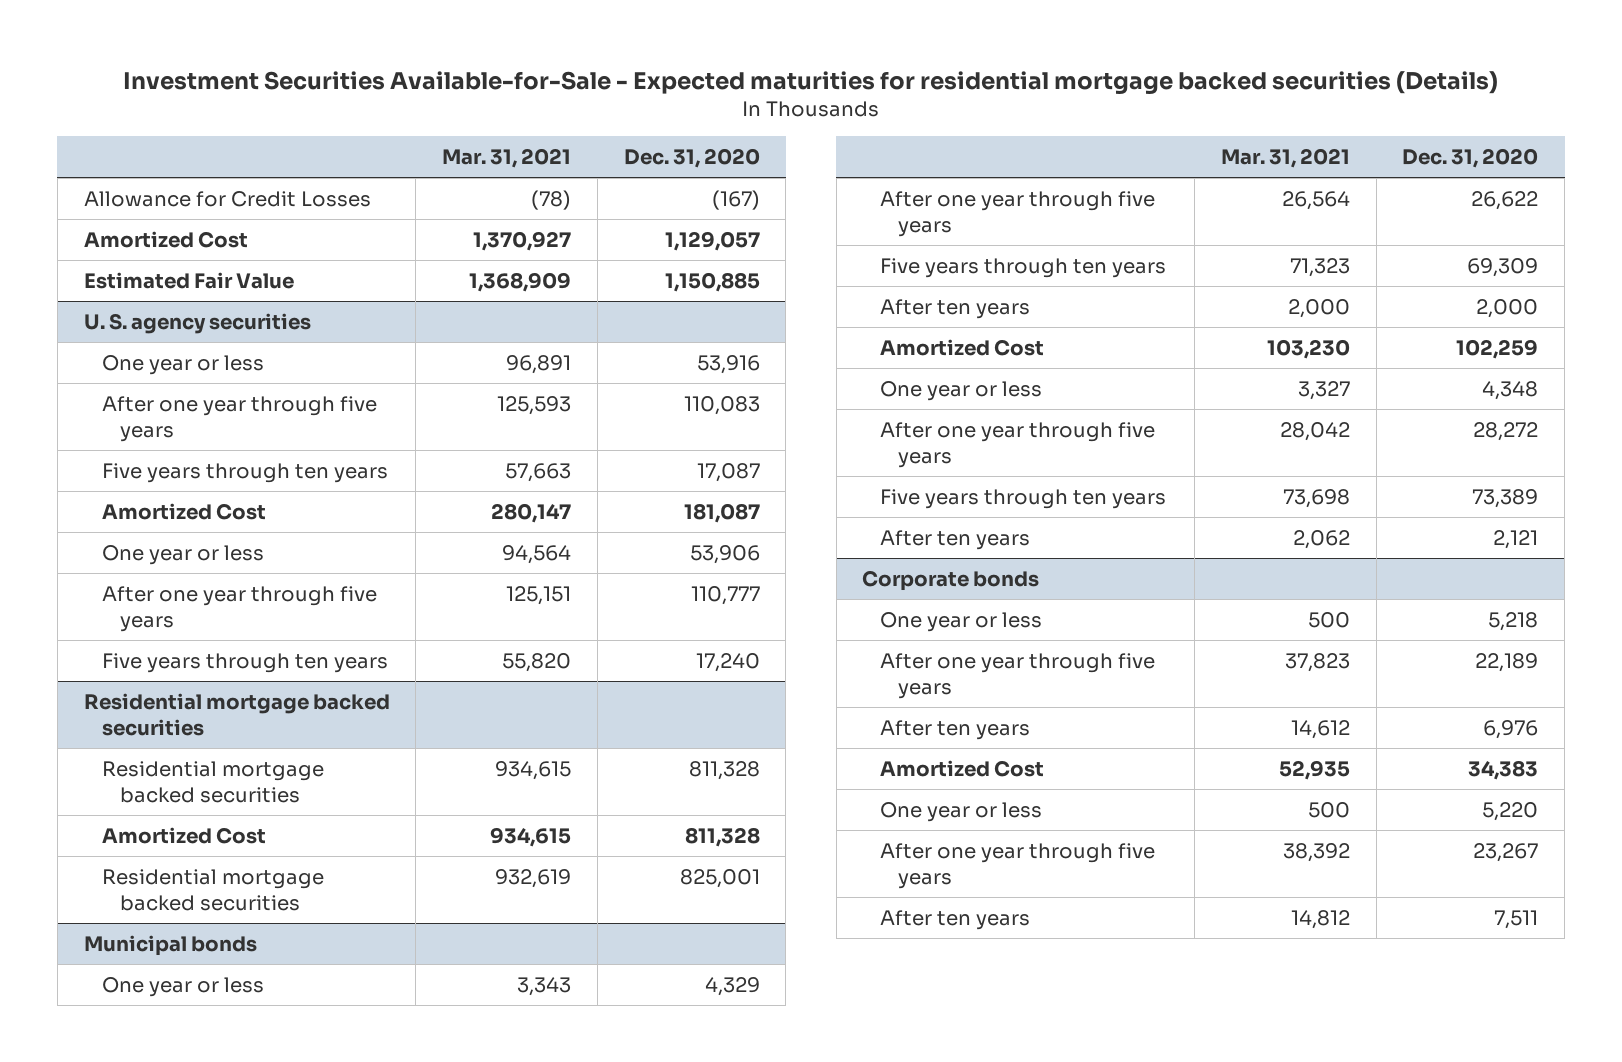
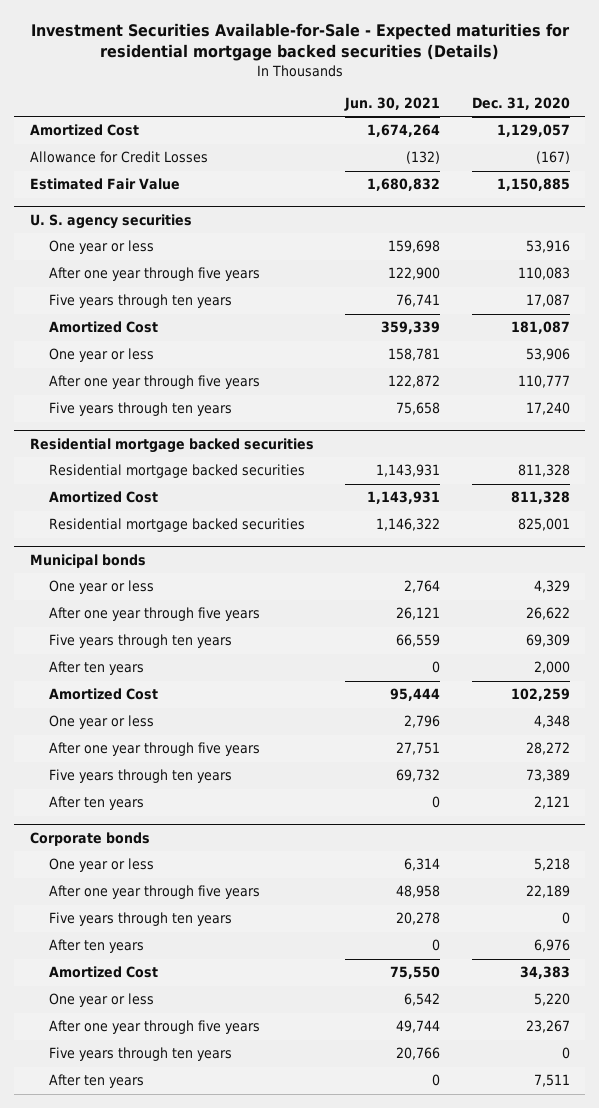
[442,148,572,169] Mar. 31, 2021 -> none
none -> [344,96,441,111] Jun. 30, 2021
[83,190,371,207] Allowance for Credit Losses -> [29,151,208,164] Allowance for Credit Losses
none -> [49,912,233,927] Five years through ten years
none -> [49,1047,233,1062] Five years through ten years

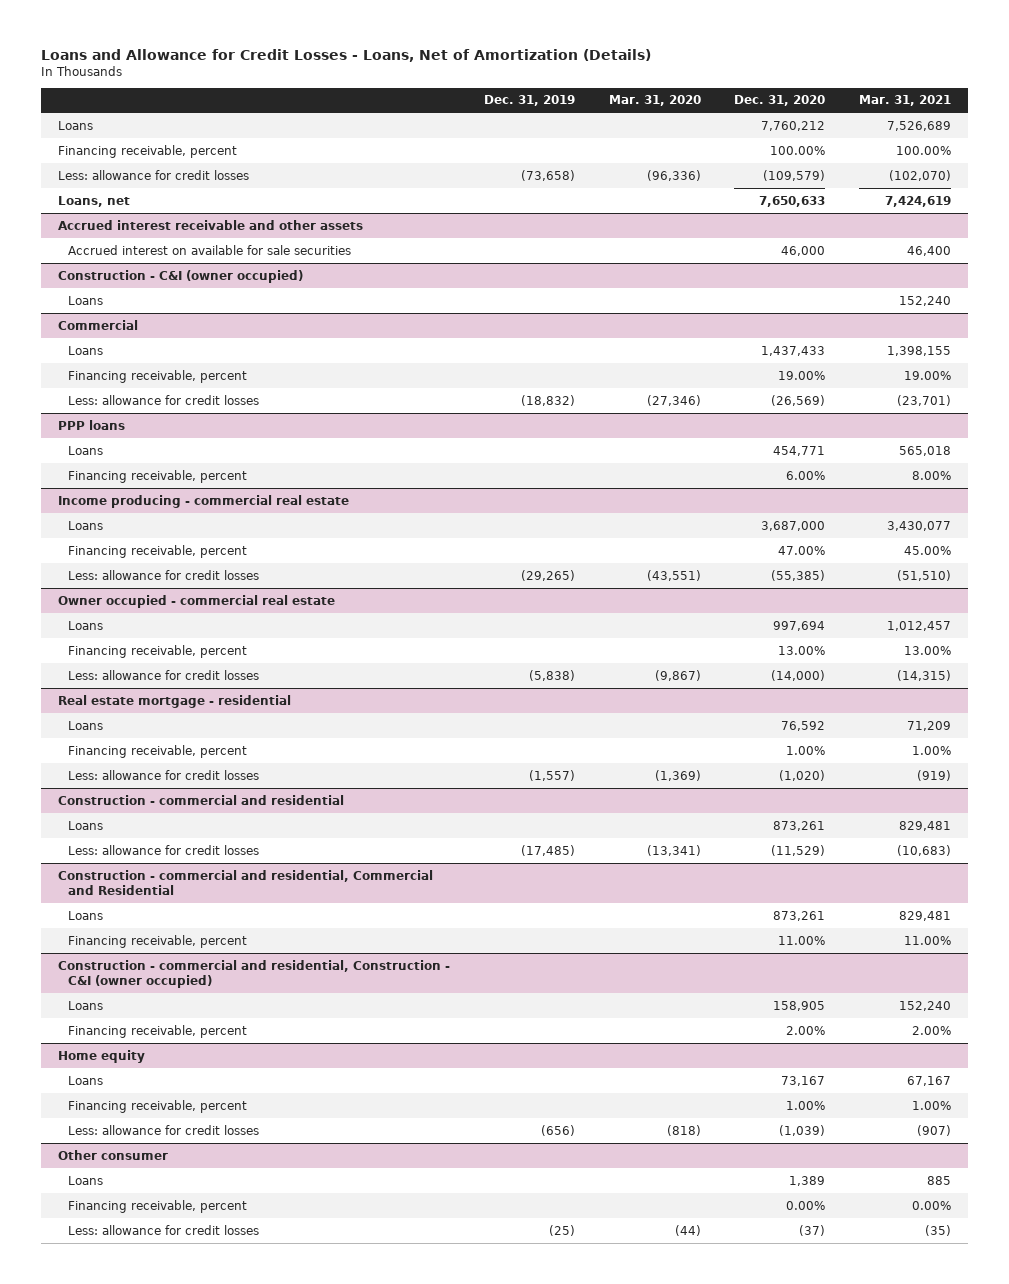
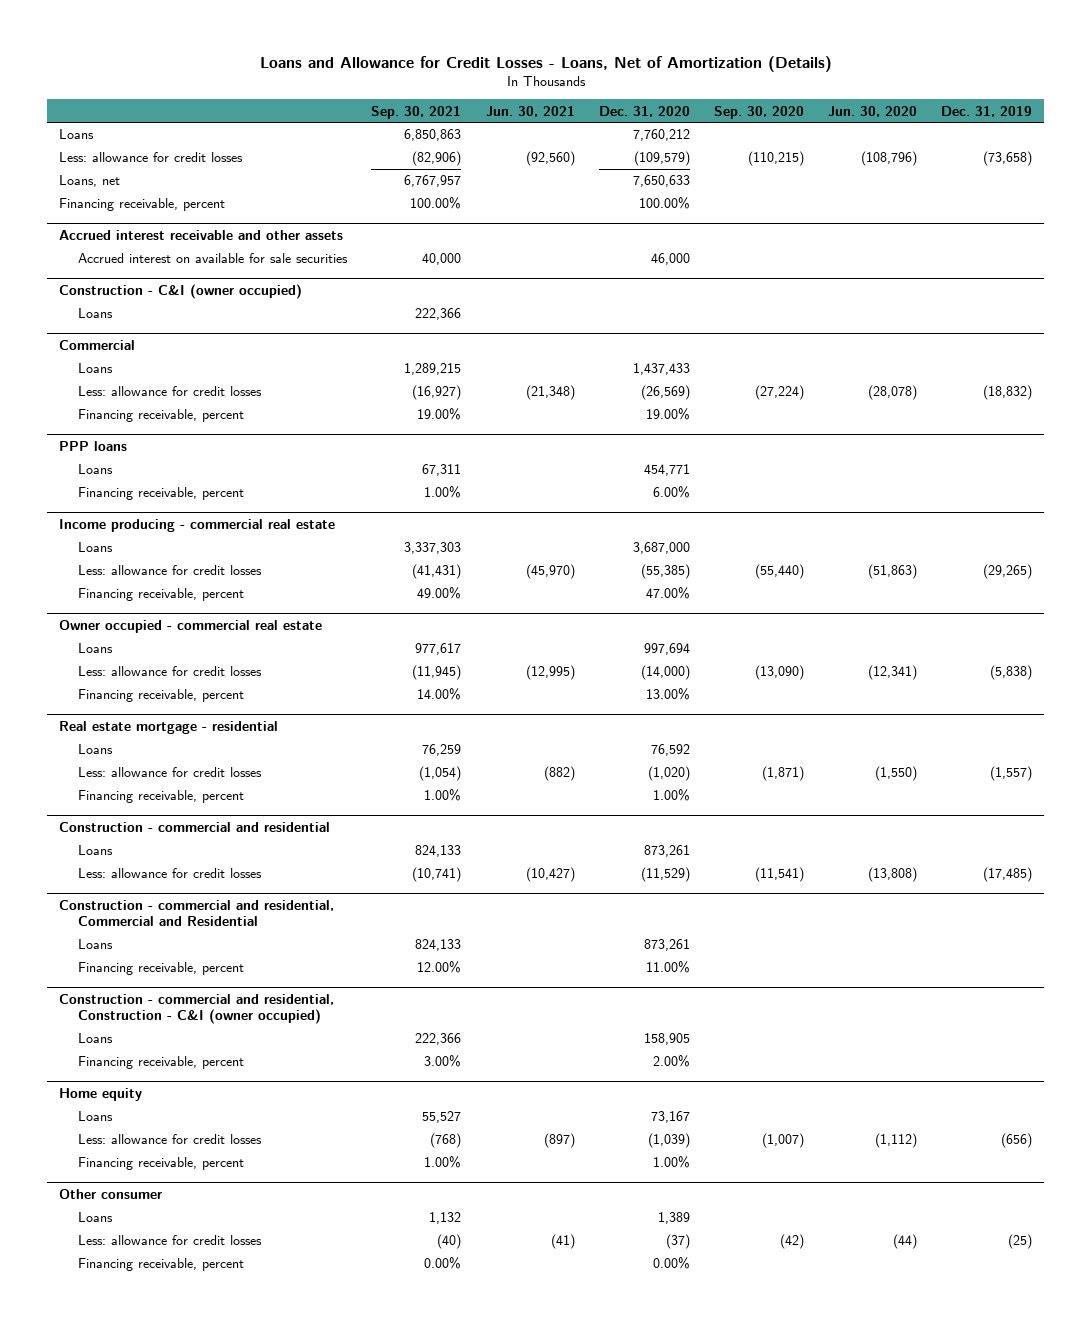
[608,95,701,107] Mar. 31, 2020 -> none
[859,95,952,107] Mar. 31, 2021 -> none
none -> [371,105,462,119] Sep. 30, 2021
none -> [485,105,575,117] Jun. 30, 2021
none -> [713,105,804,119] Sep. 30, 2020
none -> [828,105,918,117] Jun. 30, 2020
[58,144,238,158] Financing receivable, percent -> [58,198,225,212] Financing receivable, percent
[67,369,247,383] Financing receivable, percent -> [78,409,245,423] Financing receivable, percent
[67,544,247,558] Financing receivable, percent -> [78,588,245,602] Financing receivable, percent
[67,644,247,658] Financing receivable, percent -> [78,689,245,703] Financing receivable, percent
[67,744,247,758] Financing receivable, percent -> [78,790,245,804] Financing receivable, percent
[67,1099,247,1113] Financing receivable, percent -> [78,1157,245,1171] Financing receivable, percent
[67,1199,247,1213] Financing receivable, percent -> [78,1258,245,1272] Financing receivable, percent

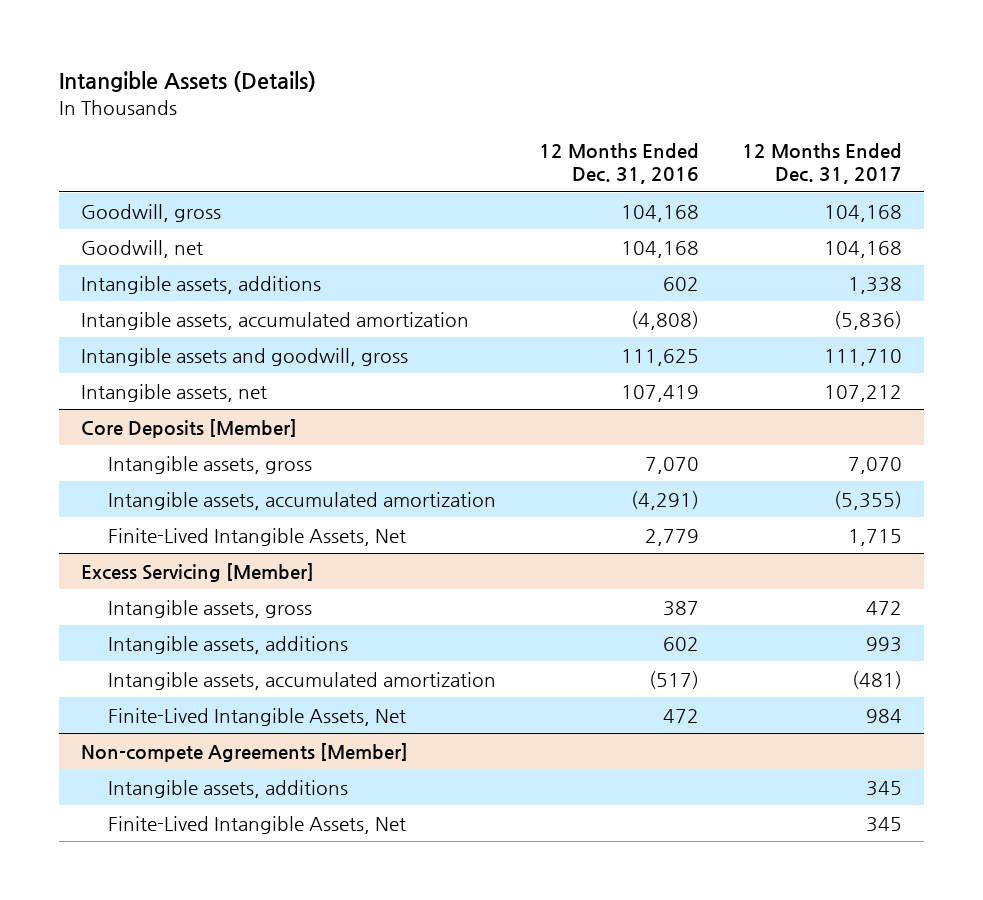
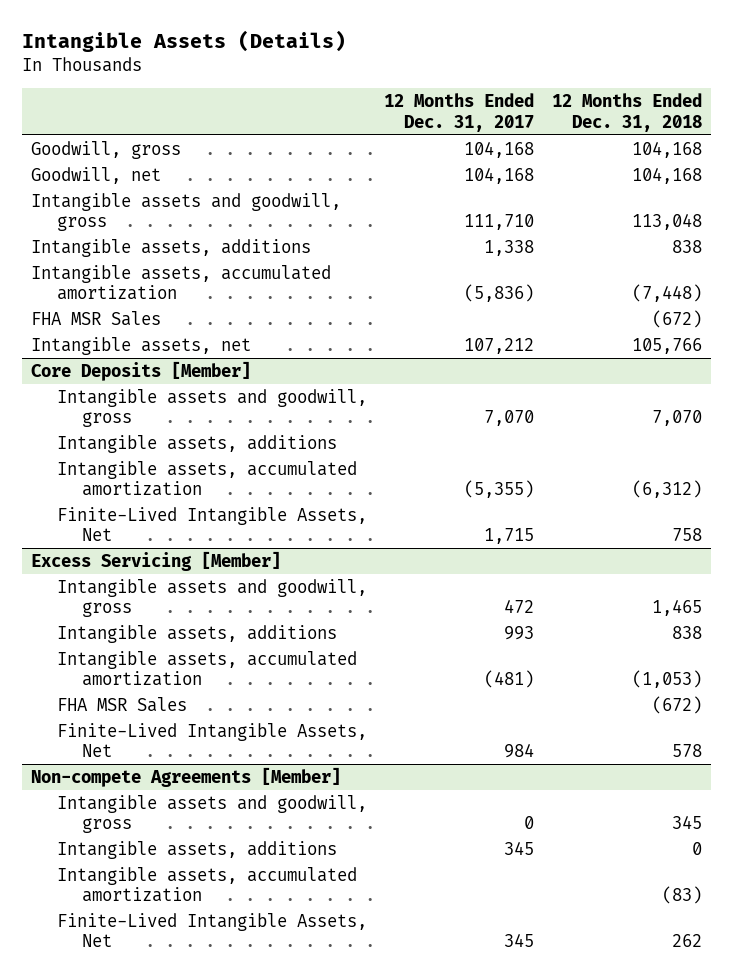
[538,143,699,185] 12 Months Ended Dec. 31, 2016 -> none
none -> [551,93,702,132] 12 Months Ended Dec. 31, 2018
[80,347,408,366] Intangible assets and goodwill, gross -> [30,192,341,232] Intangible assets and goodwill, gross
none -> [30,310,161,326] FHA MSR Sales
[107,455,312,474] Intangible assets, gross -> [56,388,367,428] Intangible assets and goodwill, gross
none -> [56,434,337,453] Intangible assets, additions
[107,599,312,618] Intangible assets, gross -> [56,578,367,618] Intangible assets and goodwill, gross
none -> [56,696,187,712] FHA MSR Sales
none -> [56,794,367,834] Intangible assets and goodwill, gross
none -> [56,866,357,903] Intangible assets, accumulated amortization

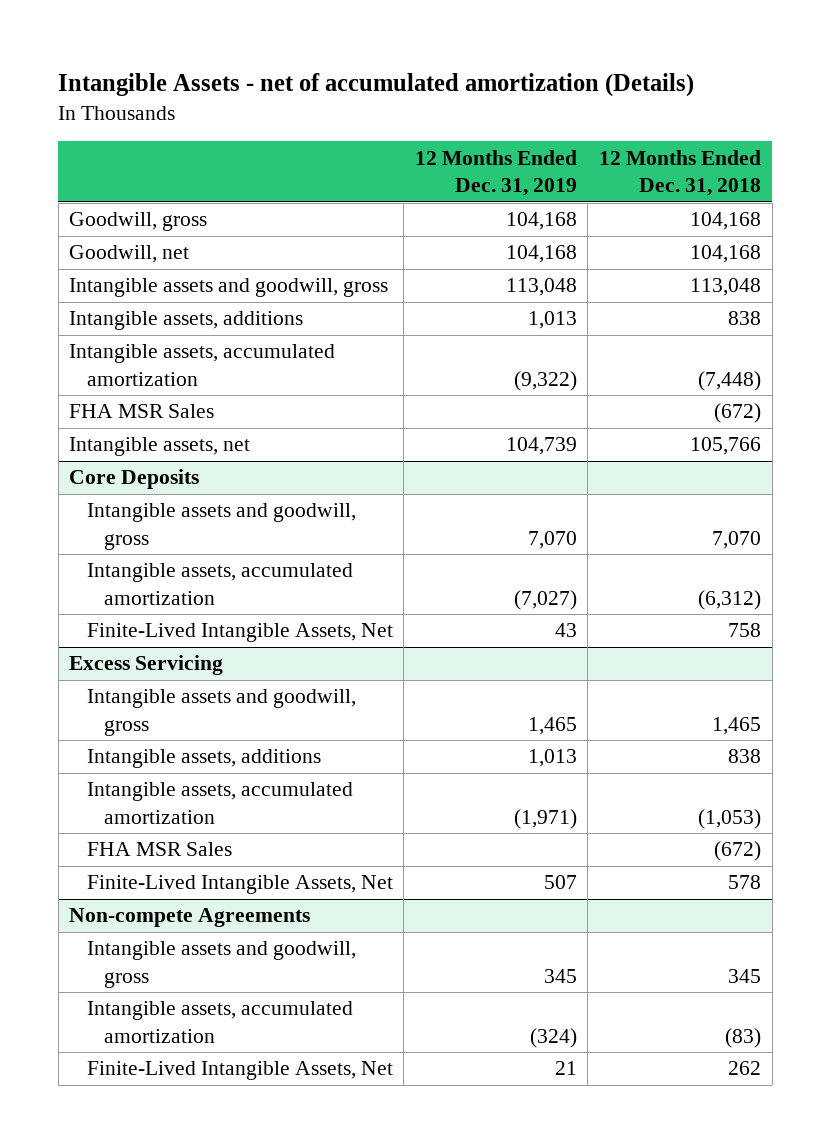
[21,30,346,53] Intangible Assets (Details) -> [58,73,695,98] Intangible Assets - net of accumulated amortization (Details)
[384,93,535,132] 12 Months Ended Dec. 31, 2017 -> none
none -> [414,149,577,197] 12 Months Ended Dec. 31, 2019
[30,360,251,381] Core Deposits [Member] -> [69,469,200,490] Core Deposits
[56,434,337,453] Intangible assets, additions -> none
[30,550,281,571] Excess Servicing [Member] -> [69,655,224,676] Excess Servicing
[30,766,341,787] Non-compete Agreements [Member] -> [69,908,311,928] Non-compete Agreements
[56,840,337,859] Intangible assets, additions -> none

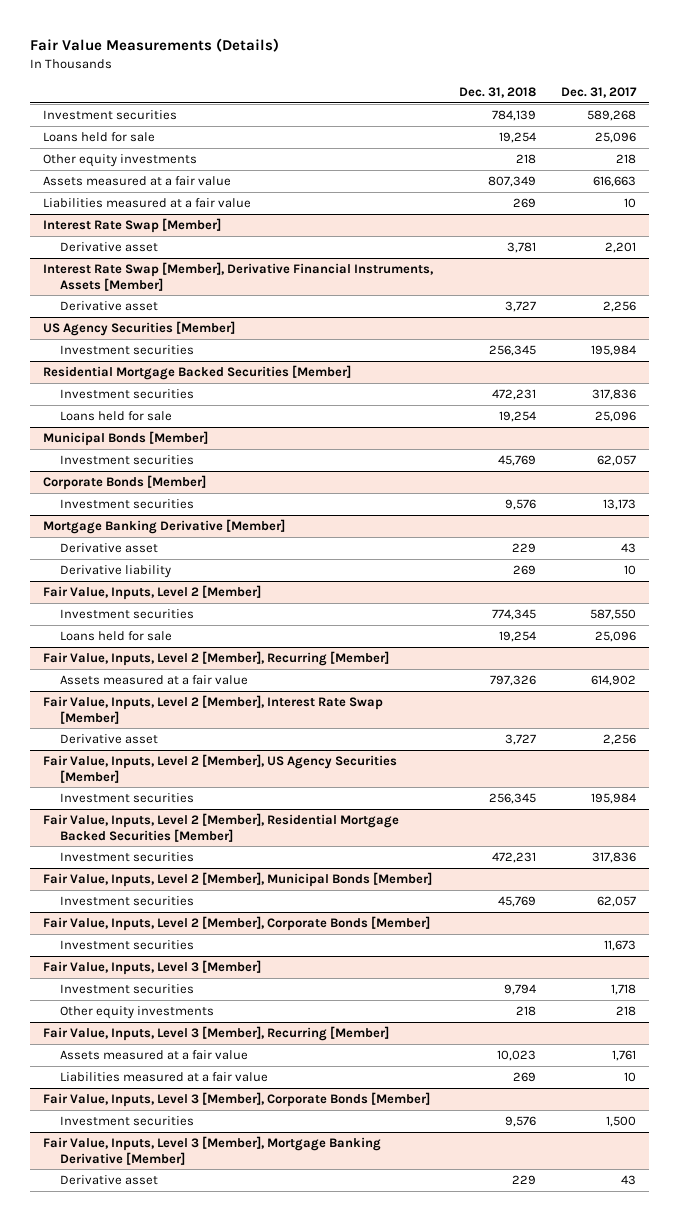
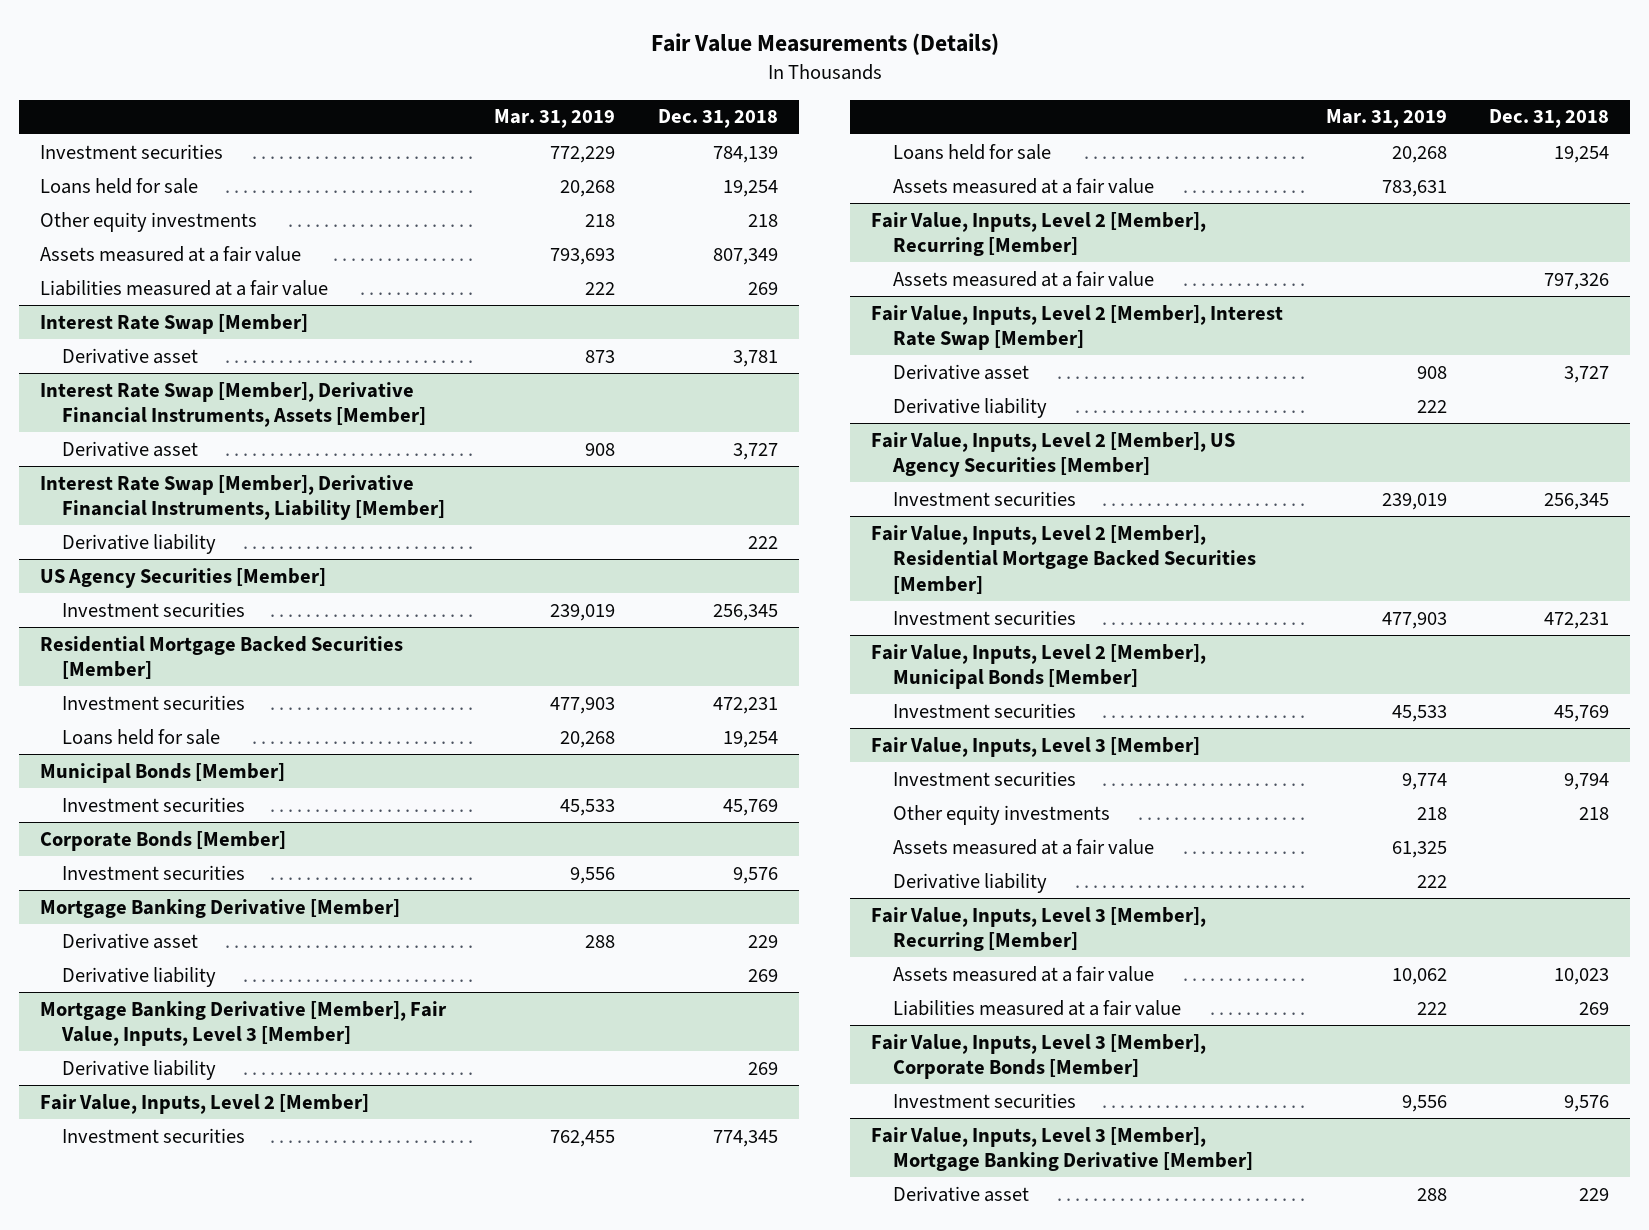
[561,87,638,99] Dec. 31, 2017 -> none
none -> [494,109,616,129] Mar. 31, 2019
none -> [40,474,445,521] Interest Rate Swap [Member], Derivative Financial Instruments, Liability [Member]
none -> [61,533,216,554] Derivative liability
none -> [40,1000,448,1047] Mortgage Banking Derivative [Member], Fair Value, Inputs, Level 3 [Member]
none -> [61,1059,216,1080] Derivative liability
none -> [892,177,1154,194] Assets measured at a fair value
none -> [892,397,1047,418] Derivative liability
[42,915,430,931] Fair Value, Inputs, Level 2 [Member], Corporate Bonds [Member] -> none
[59,939,194,950] Investment securities -> none
none -> [892,838,1154,855] Assets measured at a fair value
none -> [892,872,1047,893] Derivative liability

